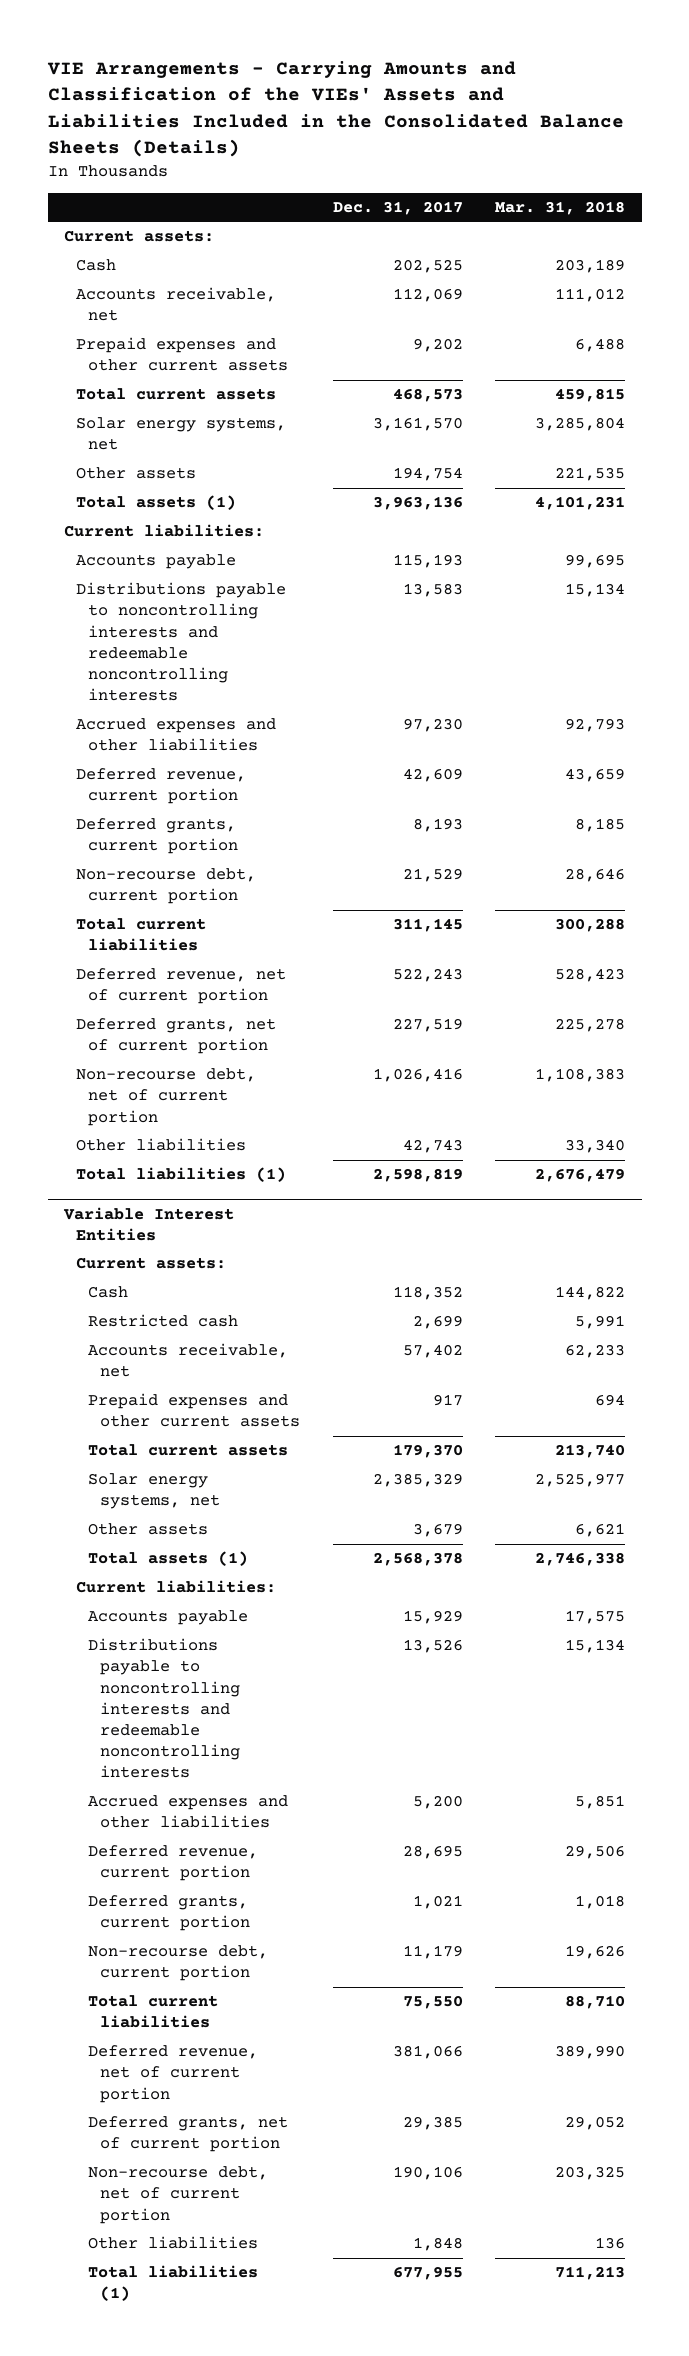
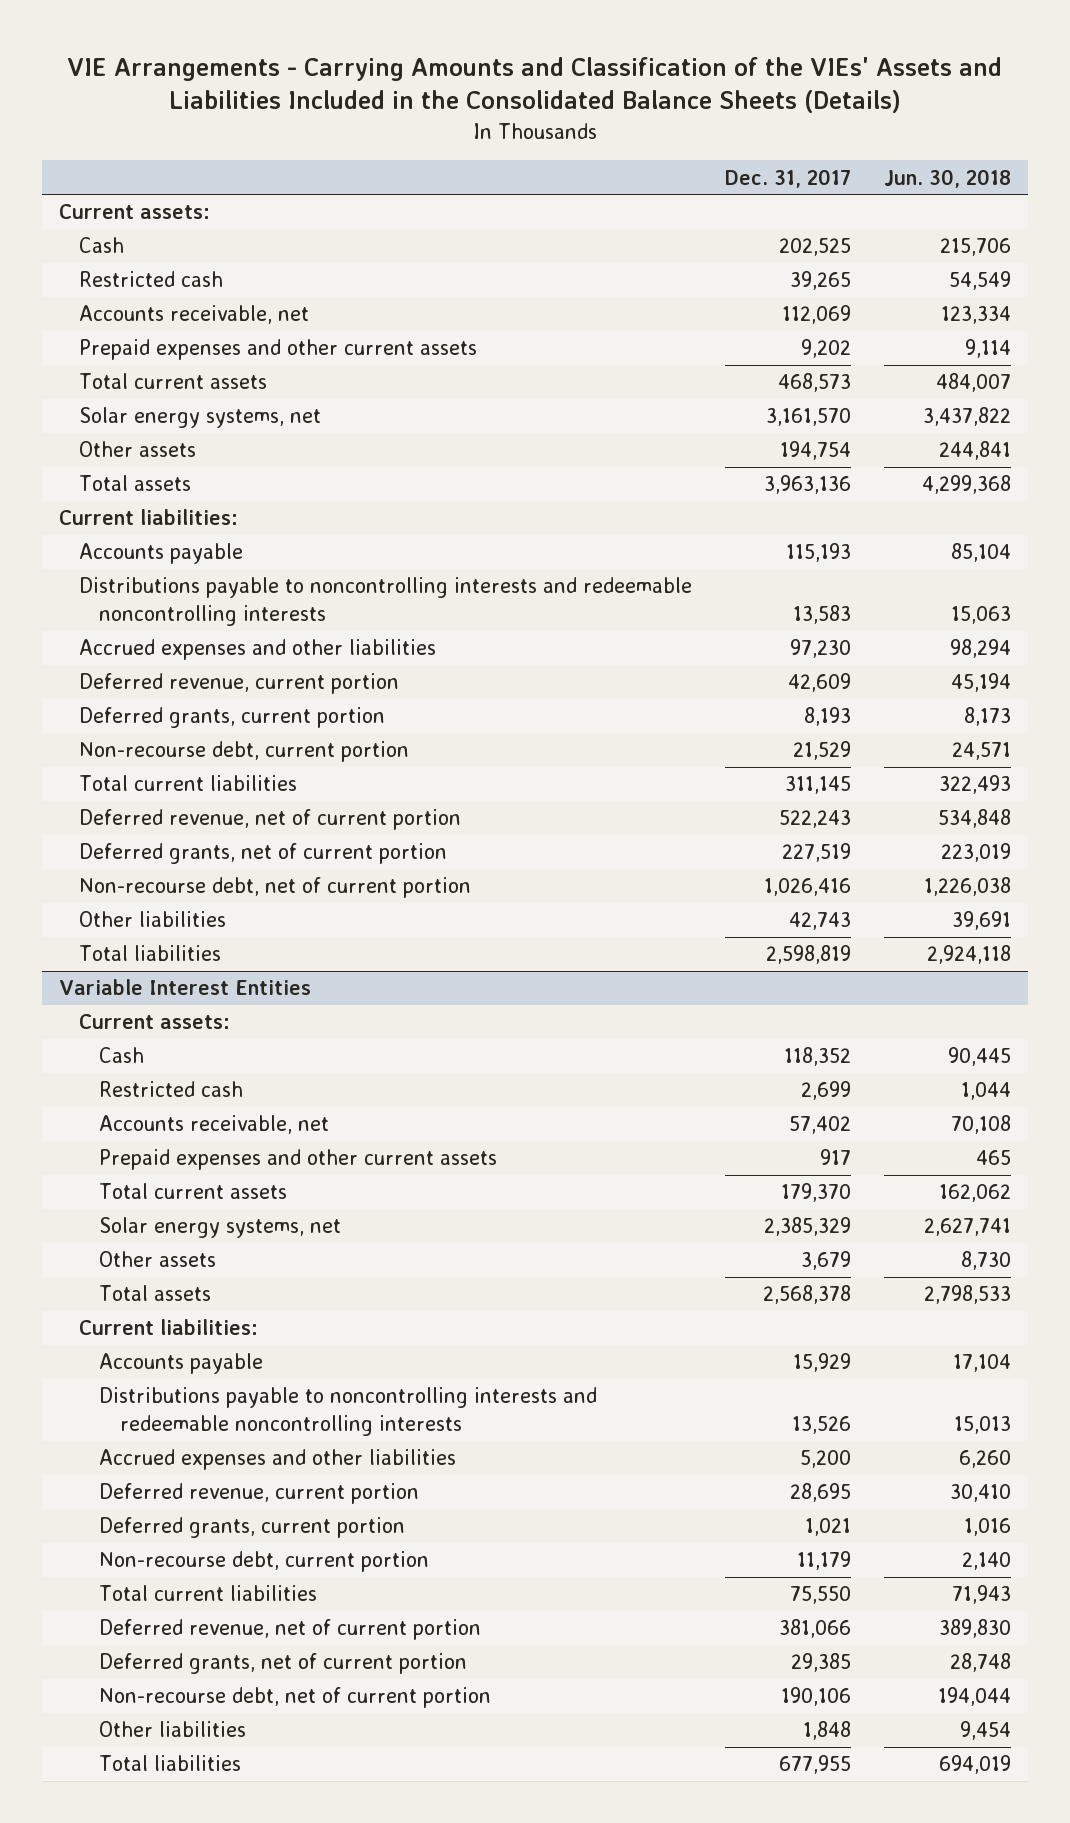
[495,200,626,215] Mar. 31, 2018 -> none
none -> [884,168,1012,188] Jun. 30, 2018
none -> [79,271,224,288] Restricted cash
[76,495,237,511] Total assets (1) -> [79,475,192,492] Total assets
[76,1167,287,1183] Total liabilities (1) -> [79,945,222,962] Total liabilities
[87,1551,248,1567] Total assets (1) -> [99,1285,212,1302] Total assets
[87,2265,258,2302] Total liabilities (1) -> [99,1755,242,1772] Total liabilities

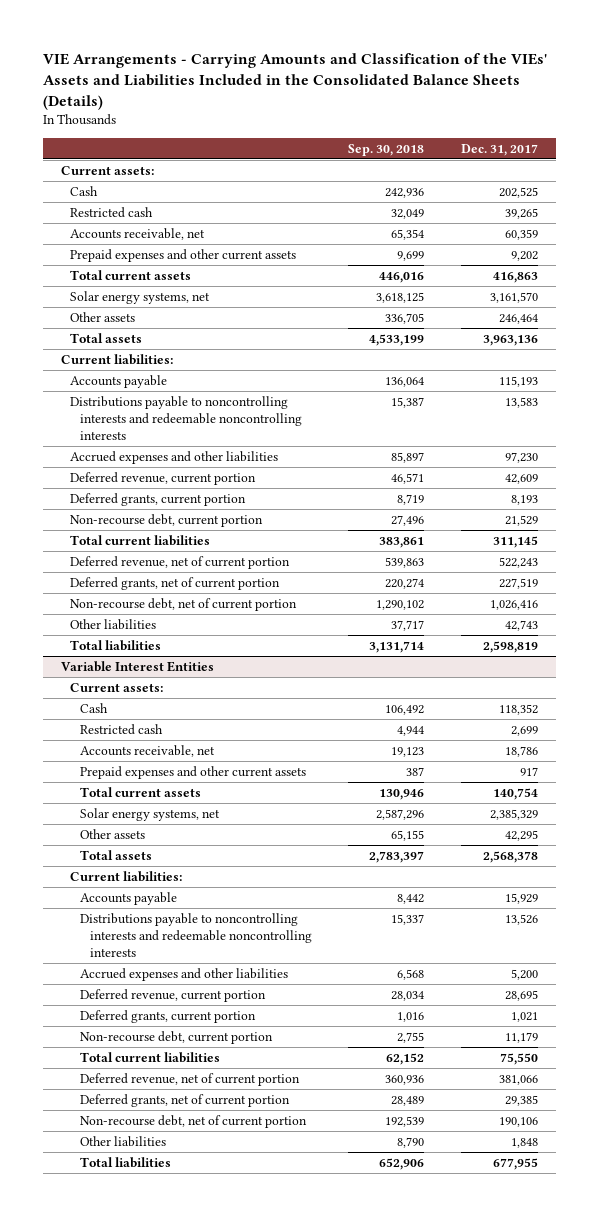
[884,168,1012,188] Jun. 30, 2018 -> none
none -> [348,143,425,156] Sep. 30, 2018
[782,305,852,325] 112,069 -> [504,228,538,240] 60,359
[778,373,852,393] 468,573 -> [492,271,538,283] 416,863
[780,441,852,461] 194,754 -> [498,313,538,324] 246,464
[789,1116,852,1135] 57,402 -> [504,745,538,757] 18,786
[781,1183,852,1203] 179,370 -> [492,787,538,800] 140,754
[801,1251,852,1271] 3,679 -> [504,829,538,841] 42,295

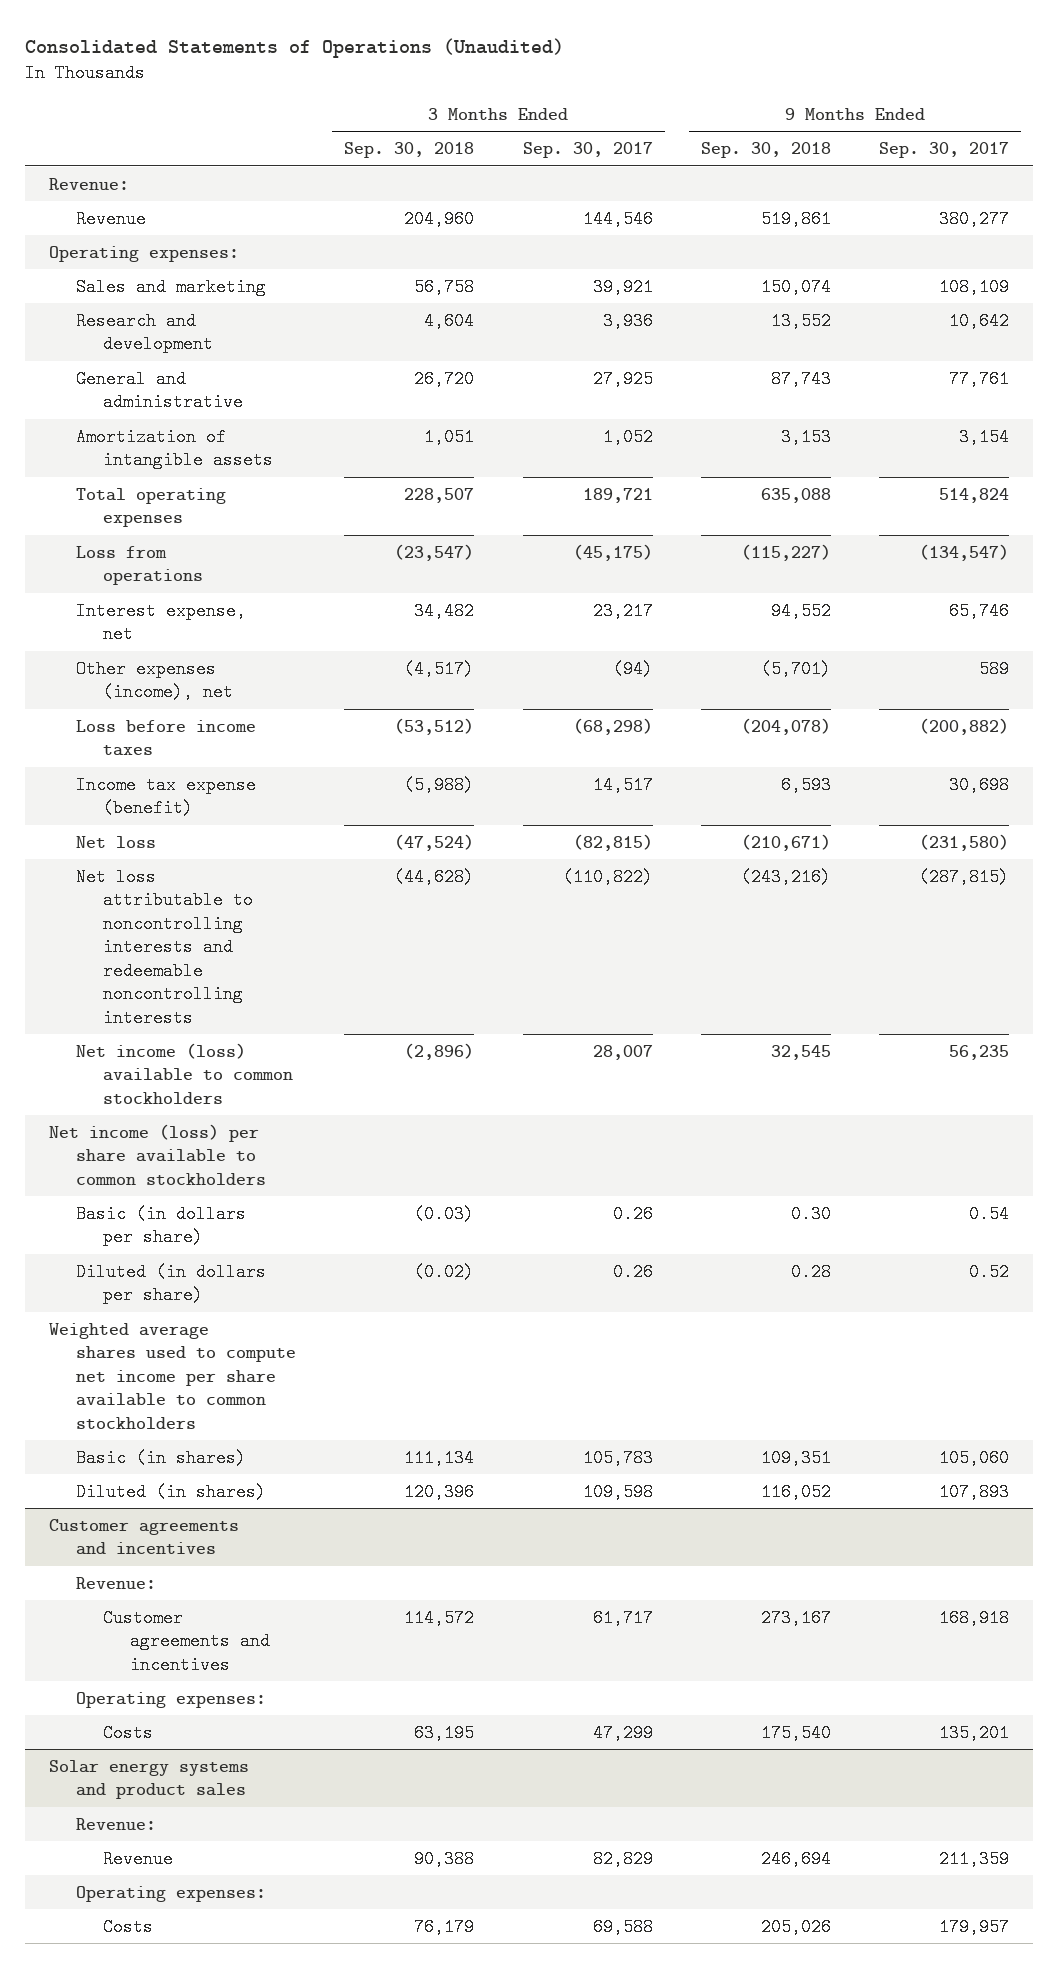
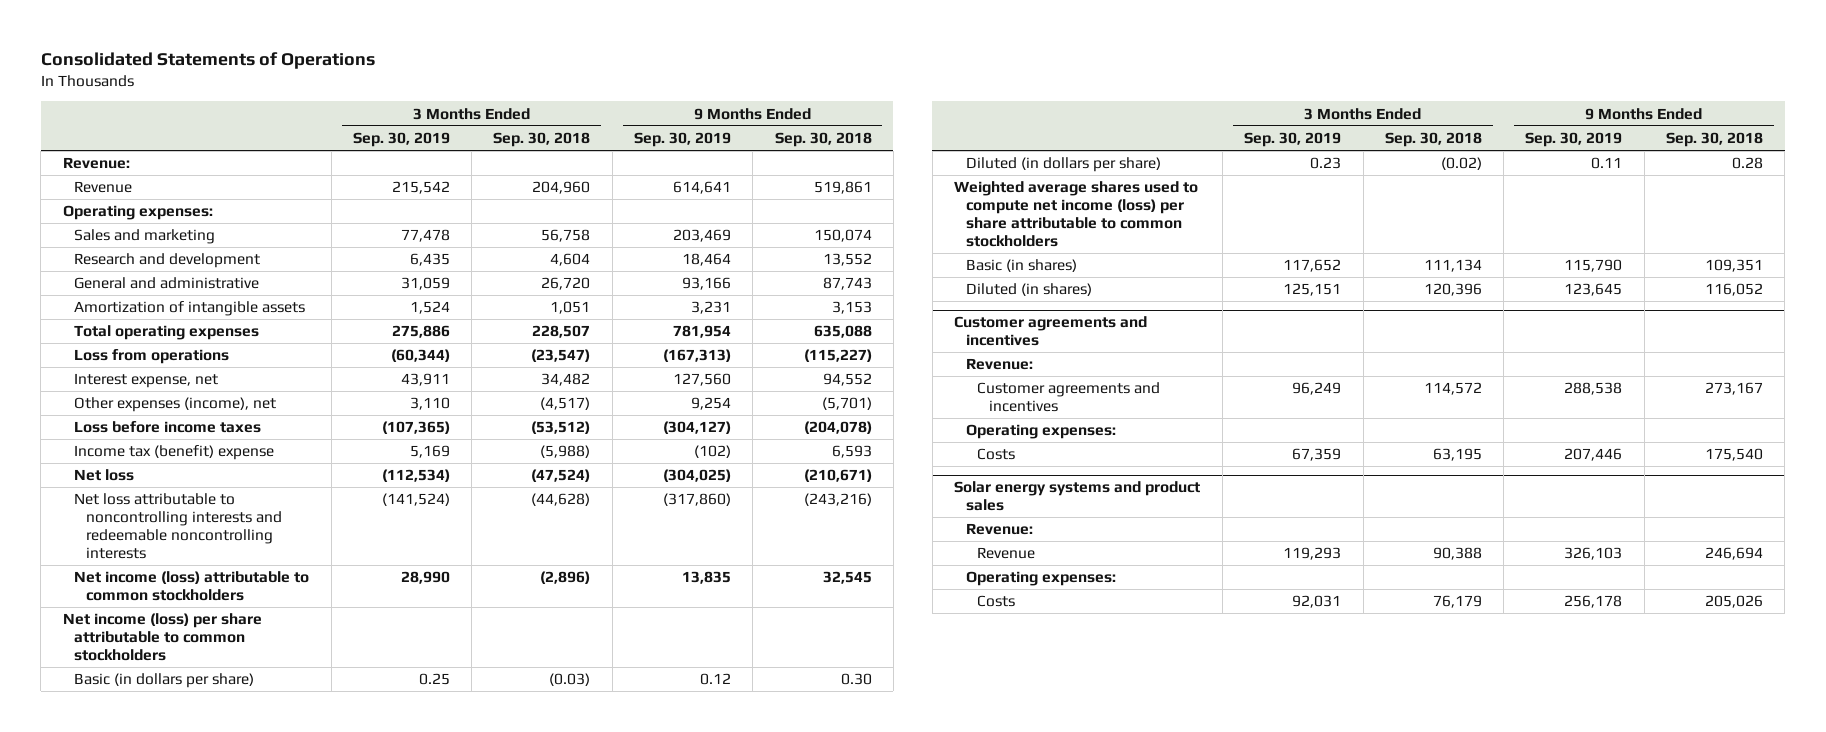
[24,38,564,59] Consolidated Statements of Operations (Unaudited) -> [40,51,375,69] Consolidated Statements of Operations
[522,142,653,159] Sep. 30, 2017 -> none
[879,142,1010,159] Sep. 30, 2017 -> none
none -> [352,131,450,147] Sep. 30, 2019
none -> [634,131,732,147] Sep. 30, 2019
[75,775,256,818] Income tax expense (benefit) -> [74,445,275,461] Income tax (benefit) expense
[75,1042,294,1104] Net income (loss) available to common stockholders -> [74,571,310,602] Net income (loss) attributable to common stockholders
[48,1123,266,1185] Net income (loss) per share available to common stockholders -> [62,613,262,662] Net income (loss) per share attributable to common stockholders
[48,1322,296,1429] Weighted average shares used to compute net income per share available to common stockholders -> [953,181,1198,248] Weighted average shares used to compute net income (loss) per share attributable to common stockholders

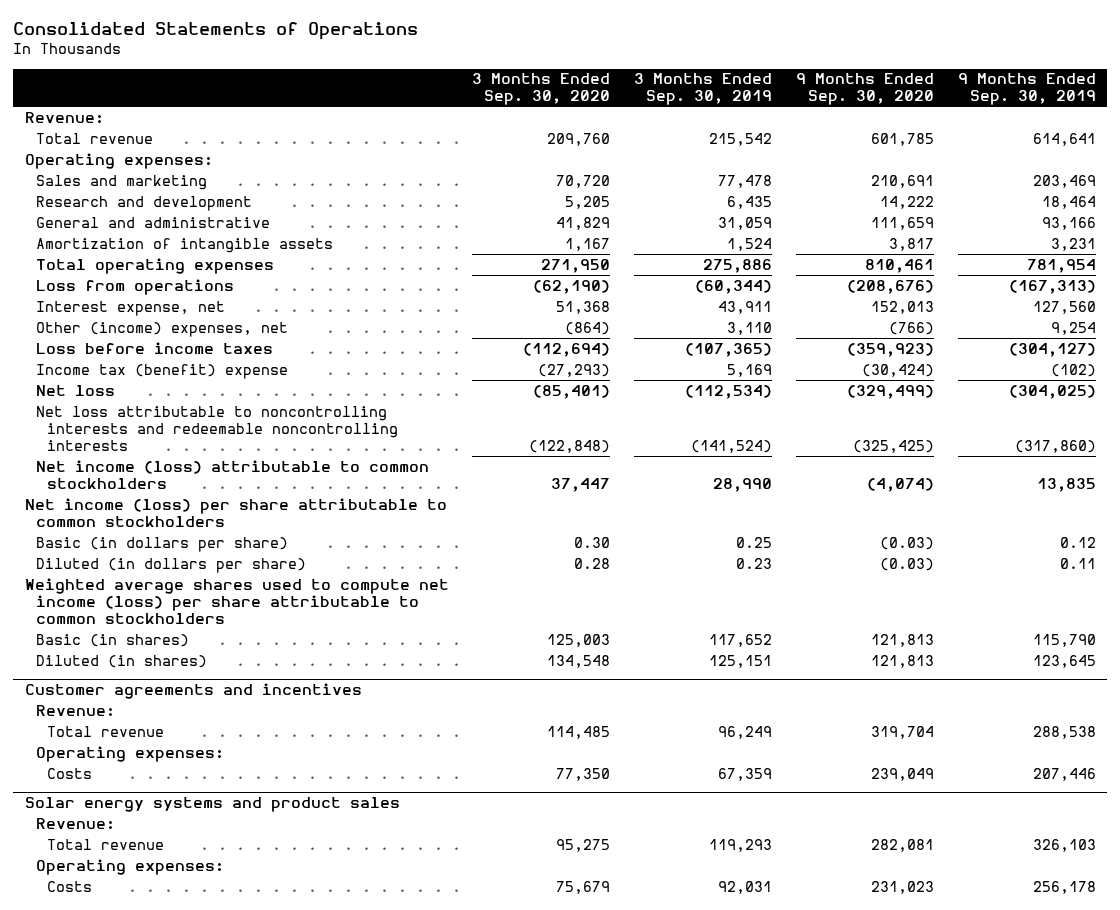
[493,131,591,147] Sep. 30, 2018 -> none
[774,131,872,147] Sep. 30, 2018 -> none
none -> [472,73,611,106] 3 Months Ended Sep. 30, 2020
none -> [795,73,934,106] 9 Months Ended Sep. 30, 2020
[74,181,133,194] Revenue -> [35,132,153,144] Total revenue
[74,397,277,413] Other expenses (income), net -> [35,321,288,337] Other (income) expenses, net
[977,382,1161,413] Customer agreements and incentives -> [47,725,165,737] Total revenue
[977,547,1036,560] Revenue -> [47,838,165,850] Total revenue

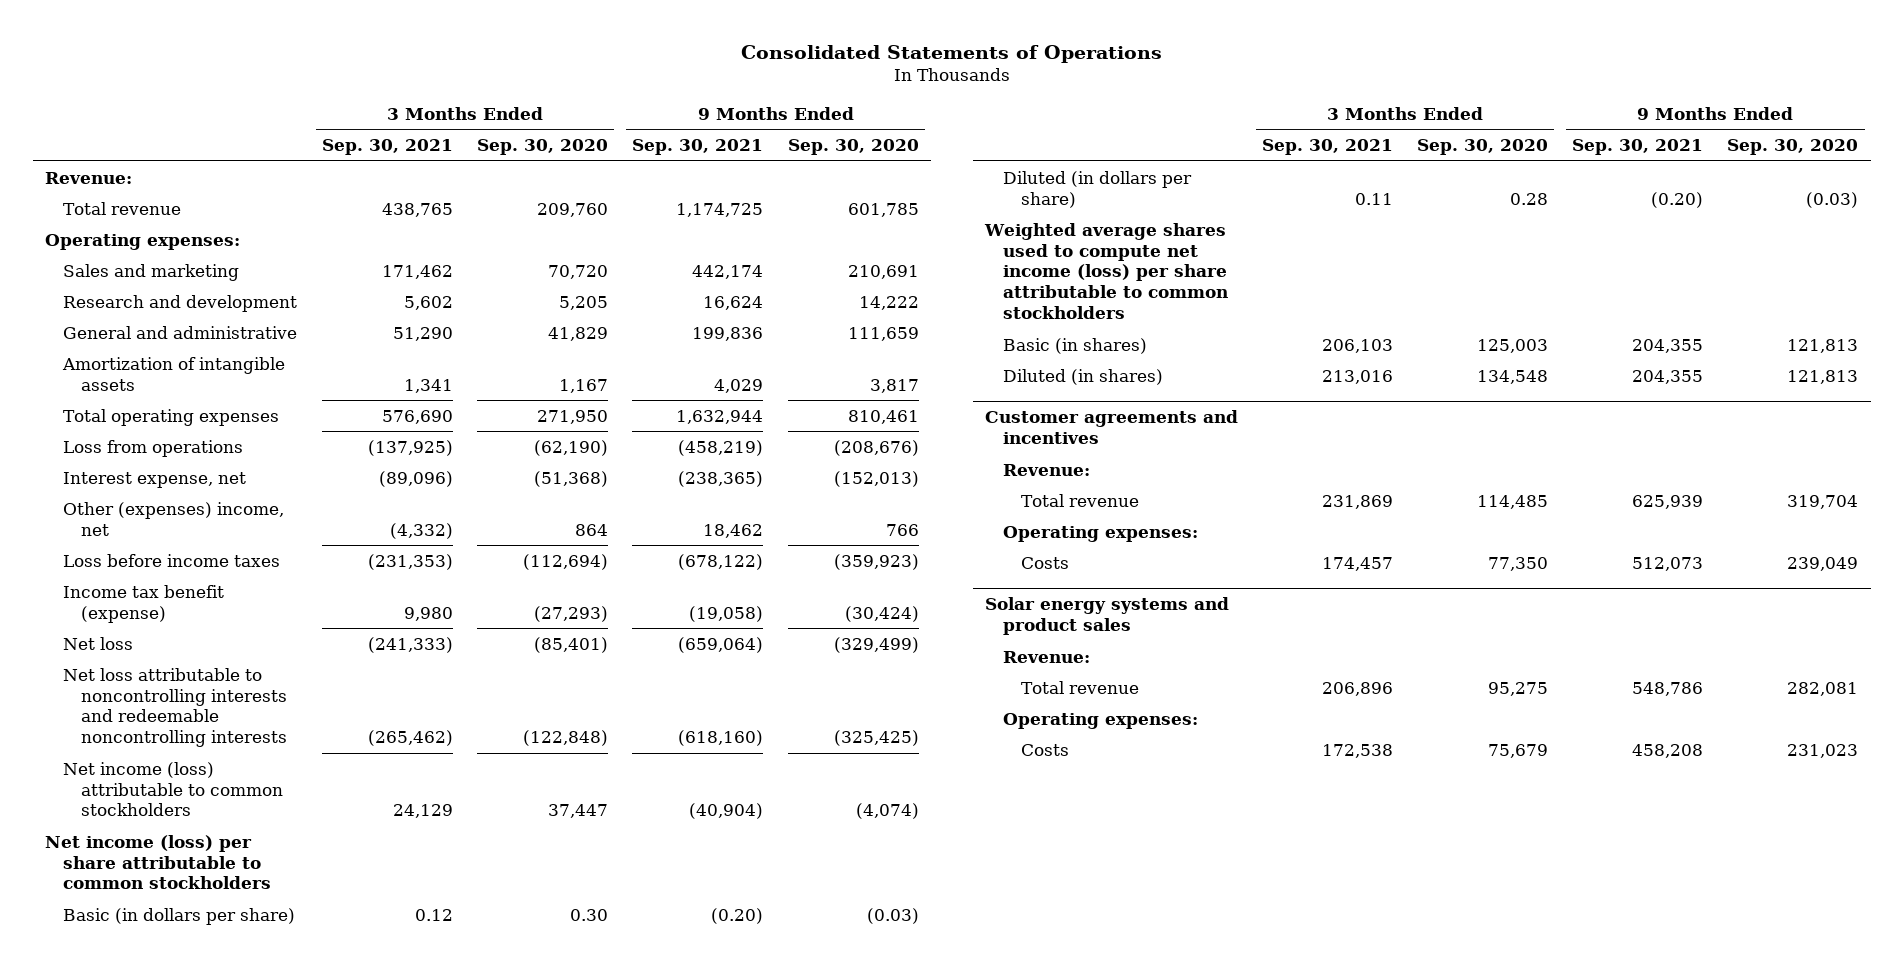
[634,73,773,106] 3 Months Ended Sep. 30, 2019 -> none
[957,73,1096,106] 9 Months Ended Sep. 30, 2019 -> none
none -> [322,139,454,156] Sep. 30, 2021
none -> [632,139,764,156] Sep. 30, 2021
[556,300,611,314] 51,368 -> [534,470,609,487] (51,368)
[870,300,934,314] 152,013 -> [833,470,919,487] (152,013)
[35,321,288,337] Other (income) expenses, net -> [62,501,284,536] Other (expenses) income, net
[565,321,611,335] (864) -> [575,523,609,536] 864
[888,321,934,335] (766) -> [885,523,919,536] 766
[35,363,288,379] Income tax (benefit) expense -> [62,584,224,623] Income tax benefit (expense)

